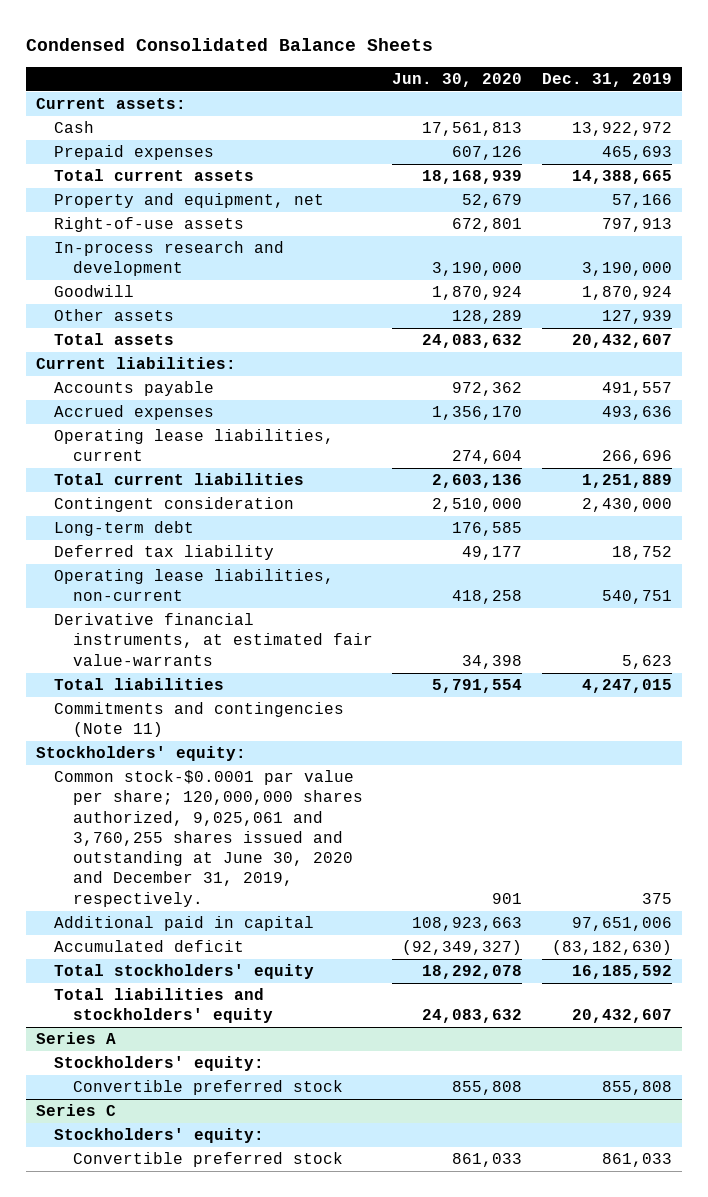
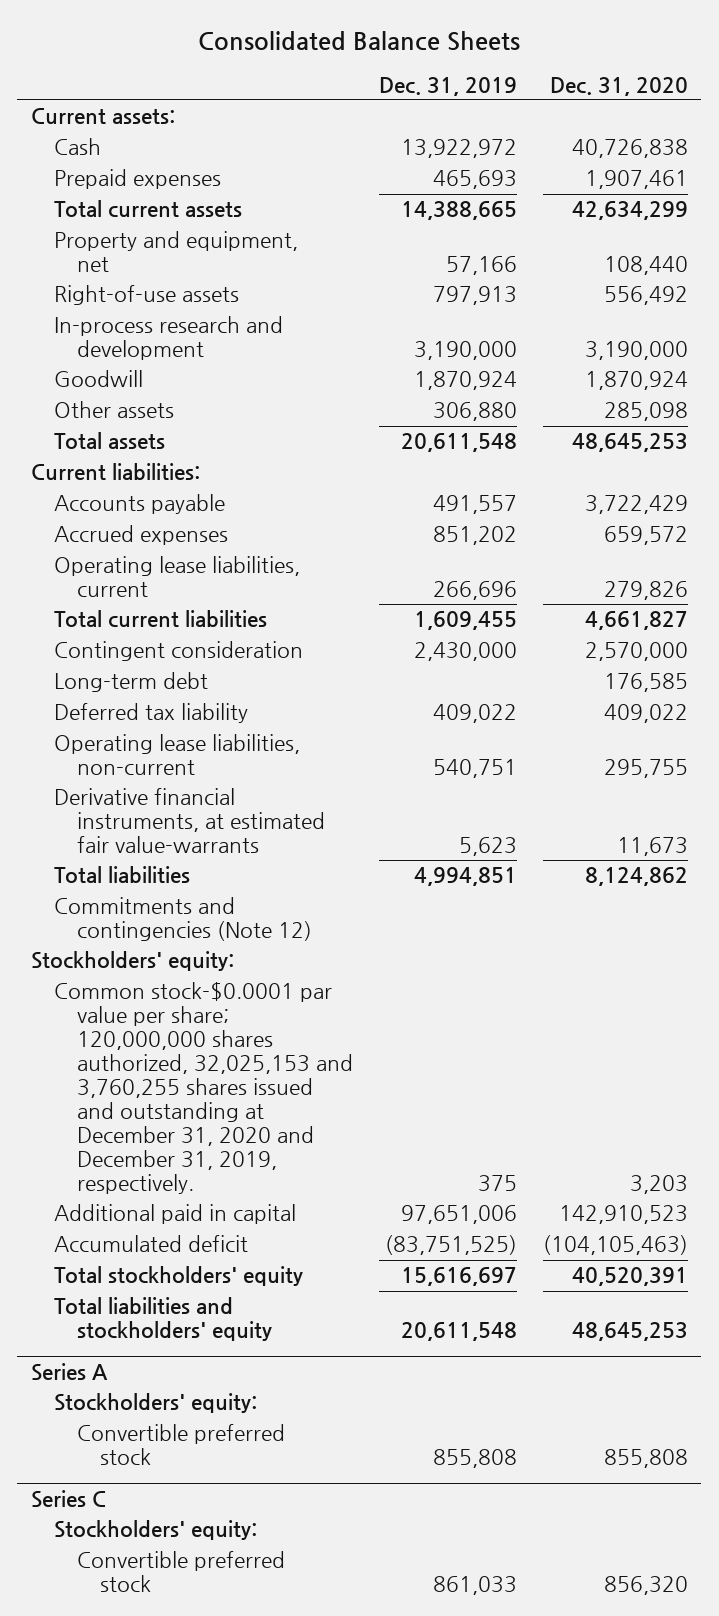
[26,37,434,51] Condensed Consolidated Balance Sheets -> [198,31,521,52] Consolidated Balance Sheets
[392,72,523,87] Jun. 30, 2020 -> none
none -> [549,76,688,96] Dec. 31, 2020
[602,310,673,325] 127,939 -> [432,402,517,422] 306,880
[572,334,673,349] 20,432,607 -> [400,433,517,453] 20,611,548
[602,406,673,421] 493,636 -> [432,526,517,546] 851,202
[582,474,673,489] 1,251,889 -> [413,611,517,631] 1,609,455
[612,546,673,561] 18,752 -> [432,704,517,724] 409,022
[582,679,673,694] 4,247,015 -> [413,867,517,887] 4,994,851
[54,702,345,738] Commitments and contingencies (Note 11) -> [53,897,312,942] Commitments and contingencies (Note 12)
[54,770,363,907] Common stock-$0.0001 par value per share; 120,000,000 shares authorized, 9,025,061 and 3,760,255 shares issued and outstanding at June 30, 2020 and December 31, 2019, respectively. -> [53,982,353,1194] Common stock-$0.0001 par value per share; 120,000,000 shares authorized, 32,025,153 and 3,760,255 shares issued and outstanding at December 31, 2020 and December 31, 2019, respectively.
[552,940,673,956] (83,182,630) -> [384,1235,517,1256] (83,751,525)
[572,965,673,980] 16,185,592 -> [400,1267,517,1287] 15,616,697
[572,1009,673,1024] 20,432,607 -> [400,1322,517,1342] 20,611,548

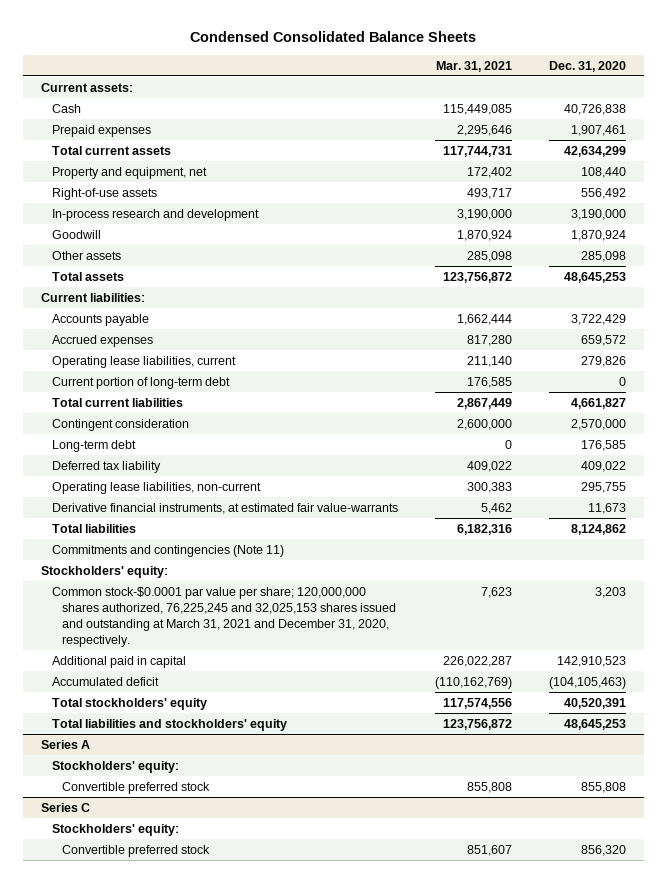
[198,31,521,52] Consolidated Balance Sheets -> [190,31,477,43] Condensed Consolidated Balance Sheets
[378,76,517,96] Dec. 31, 2019 -> none
none -> [435,60,512,72] Mar. 31, 2021
none -> [51,376,230,389] Current portion of long-term debt
[53,897,312,942] Commitments and contingencies (Note 12) -> [51,544,284,557] Commitments and contingencies (Note 11)
[53,982,353,1194] Common stock-$0.0001 par value per share; 120,000,000 shares authorized, 32,025,153 and 3,760,255 shares issued and outstanding at December 31, 2020 and December 31, 2019, respectively. -> [51,586,396,648] Common stock-$0.0001 par value per share; 120,000,000 shares authorized, 76,225,245 and 32,025,153 shares issued and outstanding at March 31, 2021 and December 31, 2020, respectively.

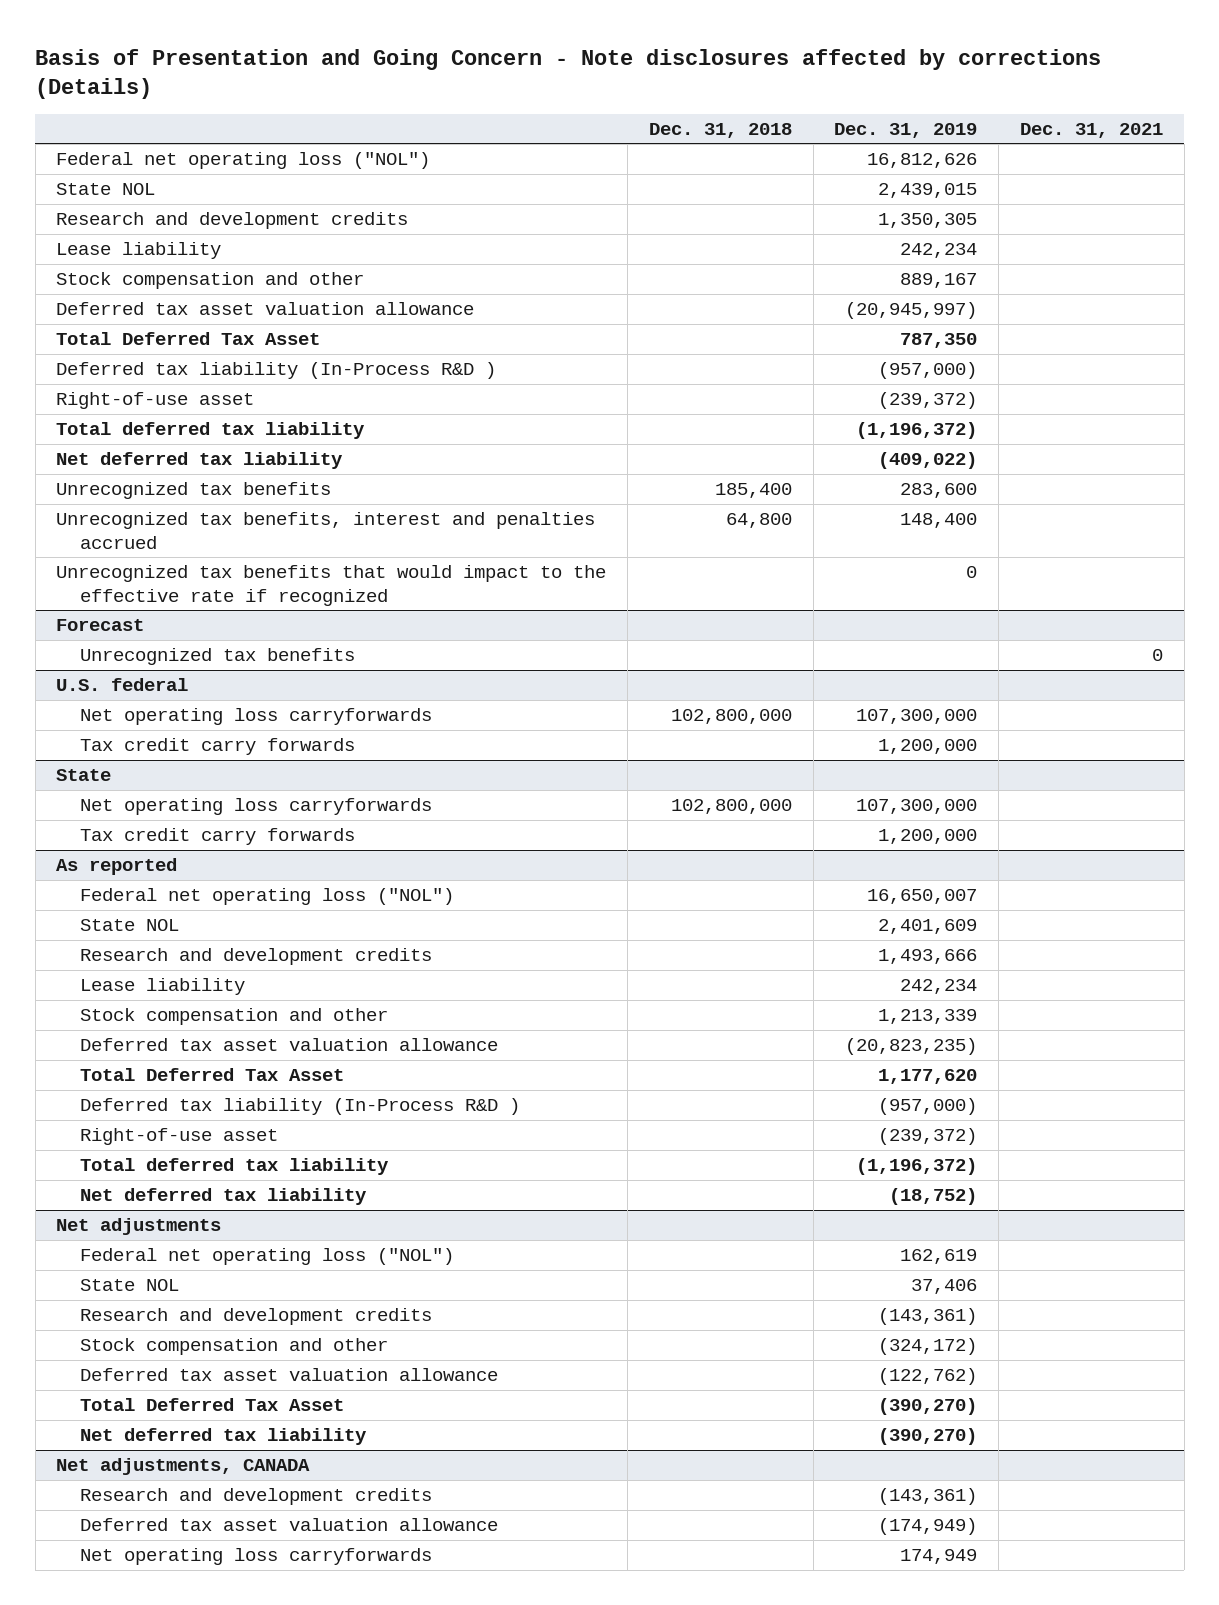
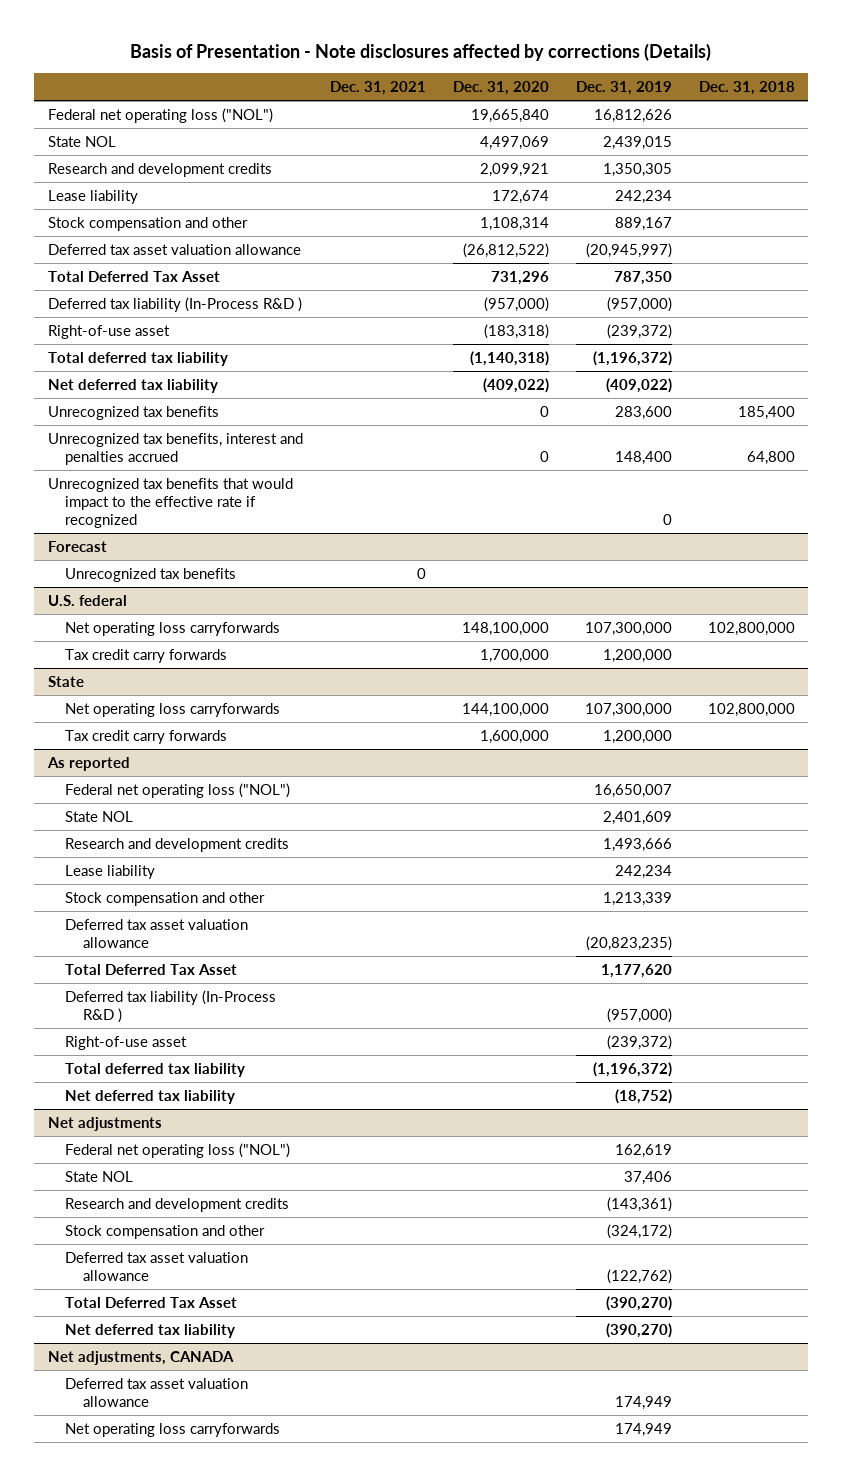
[35,48,1102,100] Basis of Presentation and Going Concern - Note disclosures affected by corrections (Details) -> [130,42,712,61] Basis of Presentation - Note disclosures affected by corrections (Details)
none -> [452,80,549,95] Dec. 31, 2020
[80,1488,433,1506] Research and development credits -> none
[878,1518,978,1536] (174,949) -> [614,1396,672,1411] 174,949

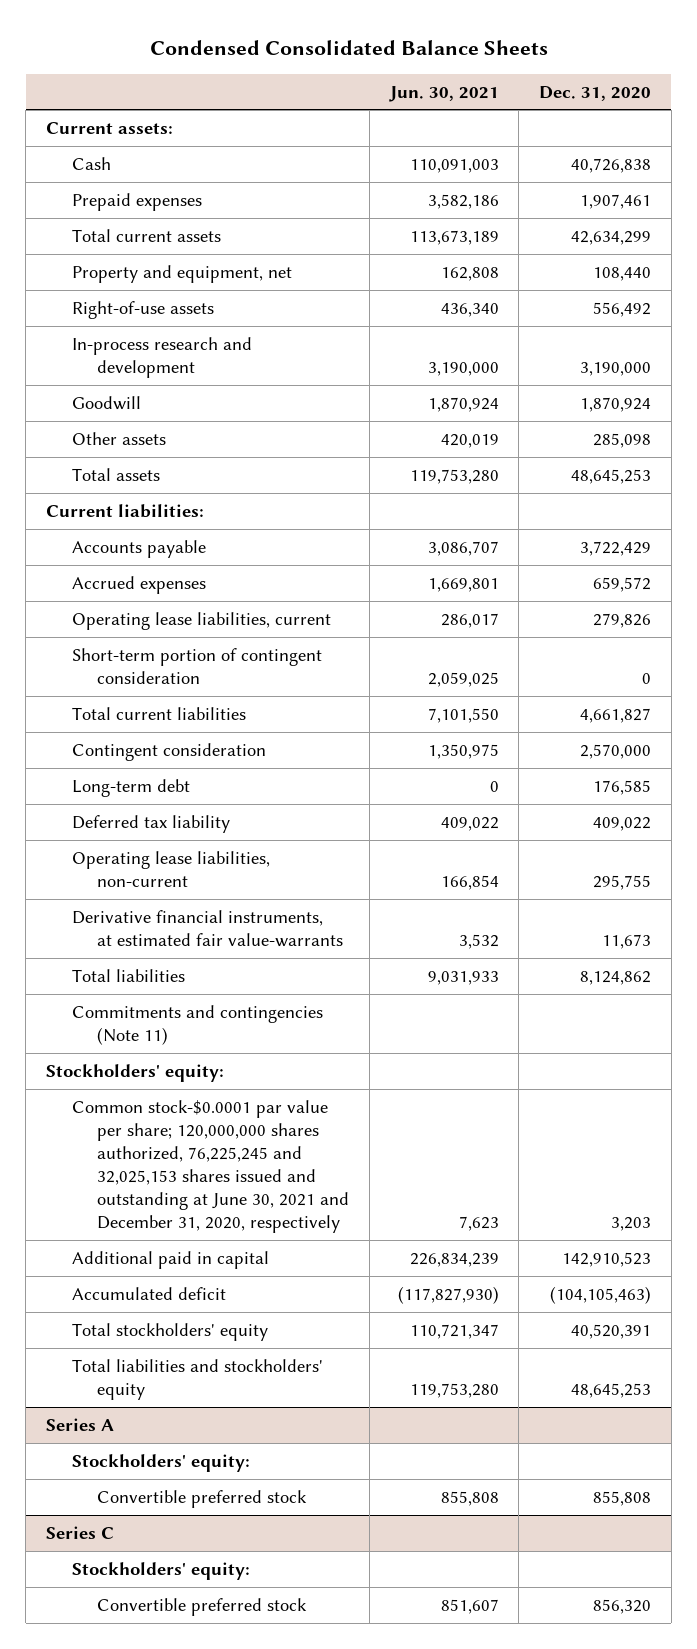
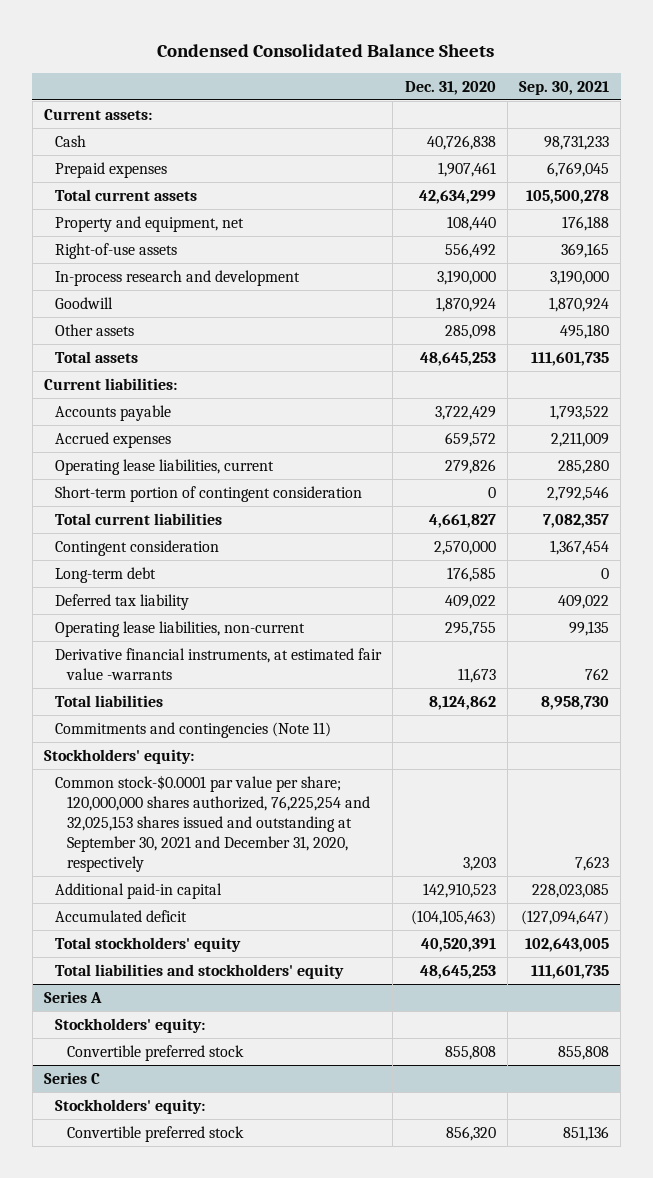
[388,85,499,102] Jun. 30, 2021 -> none
none -> [518,80,609,95] Sep. 30, 2021
[71,909,344,948] Derivative financial instruments, at estimated fair value-warrants -> [55,647,383,680] Derivative financial instruments, at estimated fair value -warrants
[71,1099,350,1234] Common stock-$0.0001 par value per share; 120,000,000 shares authorized, 76,225,245 and 32,025,153 shares issued and outstanding at June 30, 2021 and December 31, 2020, respectively -> [55,774,370,873] Common stock-$0.0001 par value per share; 120,000,000 shares authorized, 76,225,254 and 32,025,153 shares issued and outstanding at September 30, 2021 and December 31, 2020, respectively
[71,1250,269,1269] Additional paid in capital -> [55,882,223,899] Additional paid-in capital

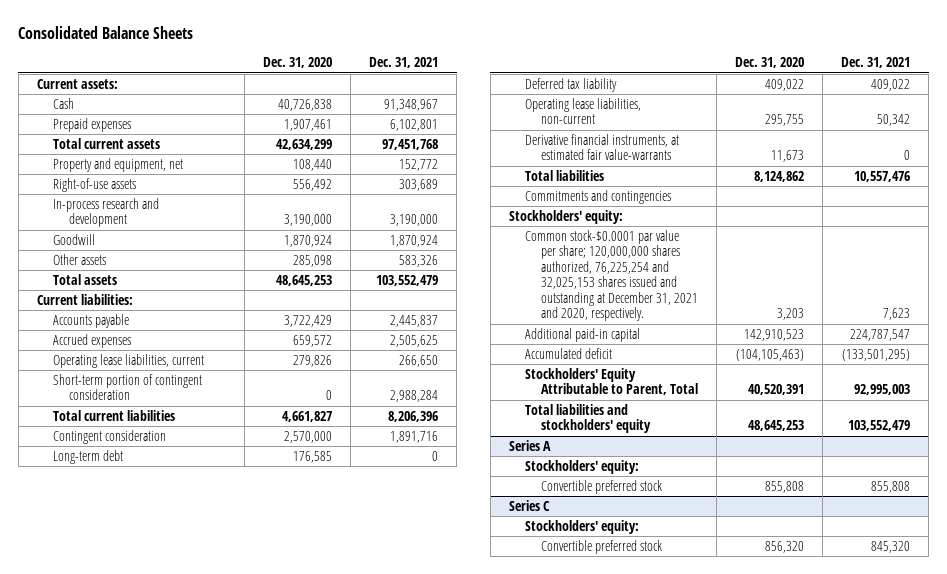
[157,44,495,58] Condensed Consolidated Balance Sheets -> [18,26,194,40] Consolidated Balance Sheets
[518,80,609,95] Sep. 30, 2021 -> none
none -> [368,57,438,69] Dec. 31, 2021
[55,647,383,680] Derivative financial instruments, at estimated fair value -warrants -> [524,133,679,161] Derivative financial instruments, at estimated fair value-warrants
[55,721,332,738] Commitments and contingencies (Note 11) -> [524,189,671,204] Commitments and contingencies
[55,774,370,873] Common stock-$0.0001 par value per share; 120,000,000 shares authorized, 76,225,254 and 32,025,153 shares issued and outstanding at September 30, 2021 and December 31, 2020, respectively -> [524,229,698,322] Common stock-$0.0001 par value per share; 120,000,000 shares authorized, 76,225,254 and 32,025,153 shares issued and outstanding at December 31, 2021 and 2020, respectively.
[55,936,242,952] Total stockholders' equity -> [524,367,698,396] Stockholders' Equity Attributable to Parent, Total

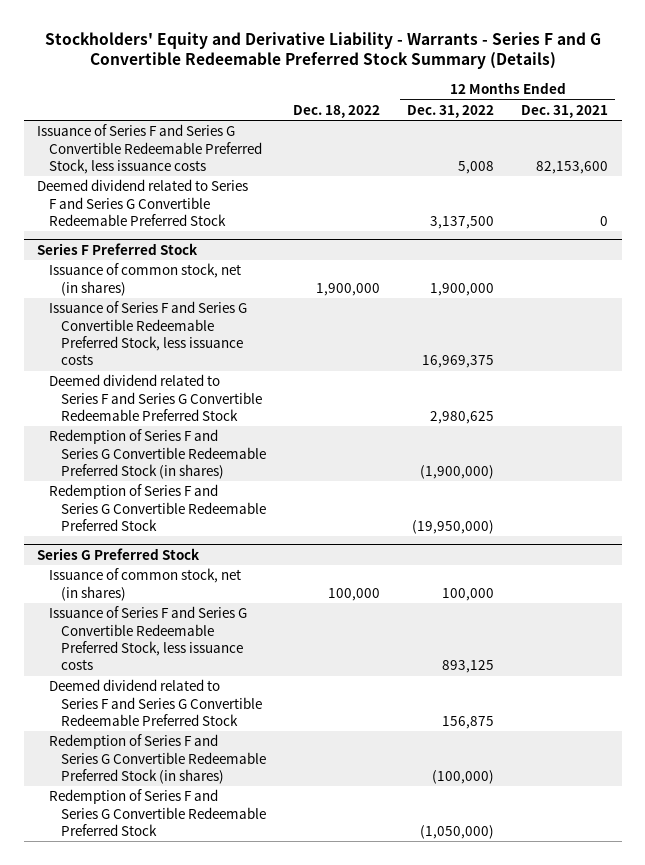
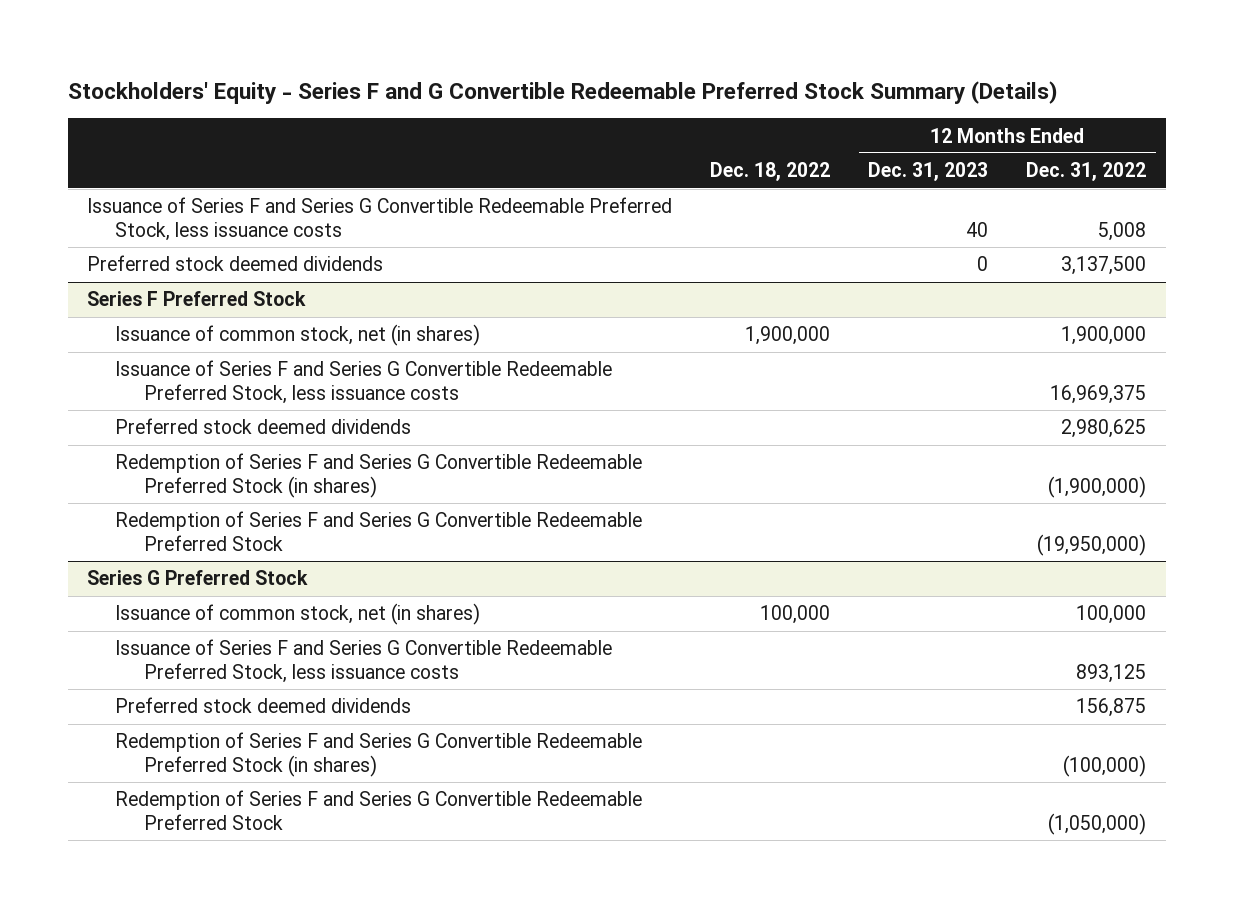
[44,31,601,70] Stockholders' Equity and Derivative Liability - Warrants - Series F and G Convertible Redeemable Preferred Stock Summary (Details) -> [67,80,1058,104] Stockholders' Equity - Series F and G Convertible Redeemable Preferred Stock Summary (Details)
[521,104,609,118] Dec. 31, 2021 -> none
none -> [868,162,989,182] Dec. 31, 2023
[37,179,249,226] Deemed dividend related to Series F and Series G Convertible Redeemable Preferred Stock -> [87,255,384,272] Preferred stock deemed dividends
[49,374,263,421] Deemed dividend related to Series F and Series G Convertible Redeemable Preferred Stock -> [115,418,412,435] Preferred stock deemed dividends
[49,679,263,726] Deemed dividend related to Series F and Series G Convertible Redeemable Preferred Stock -> [115,697,412,714] Preferred stock deemed dividends

